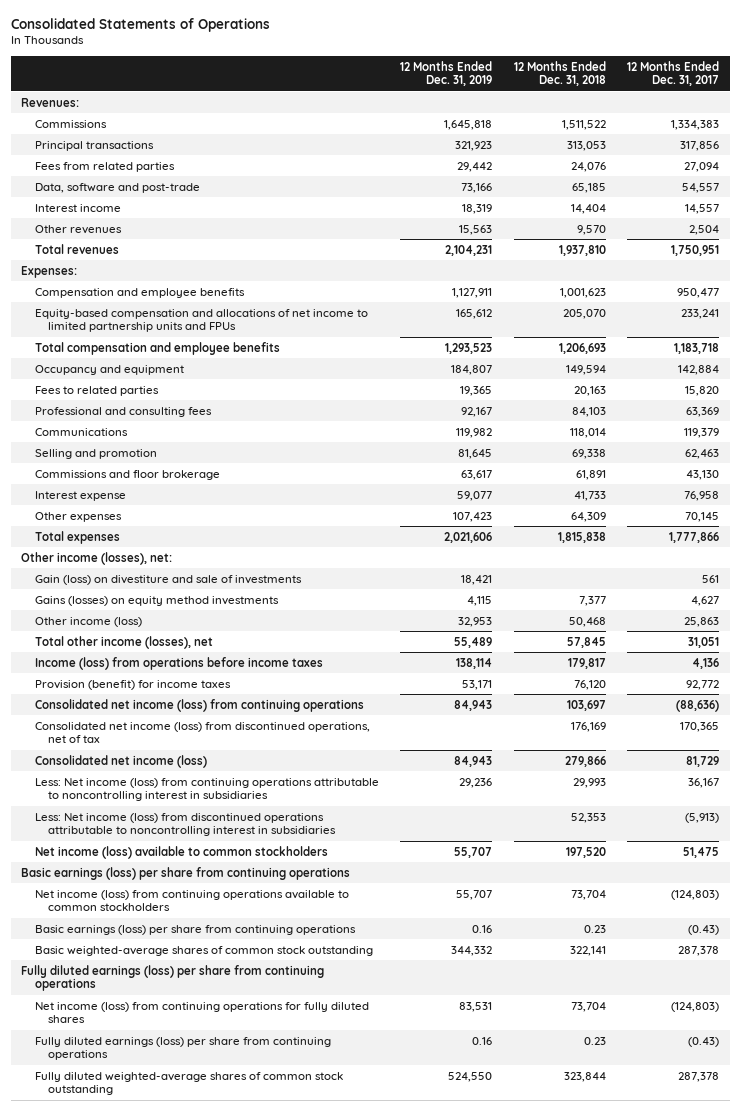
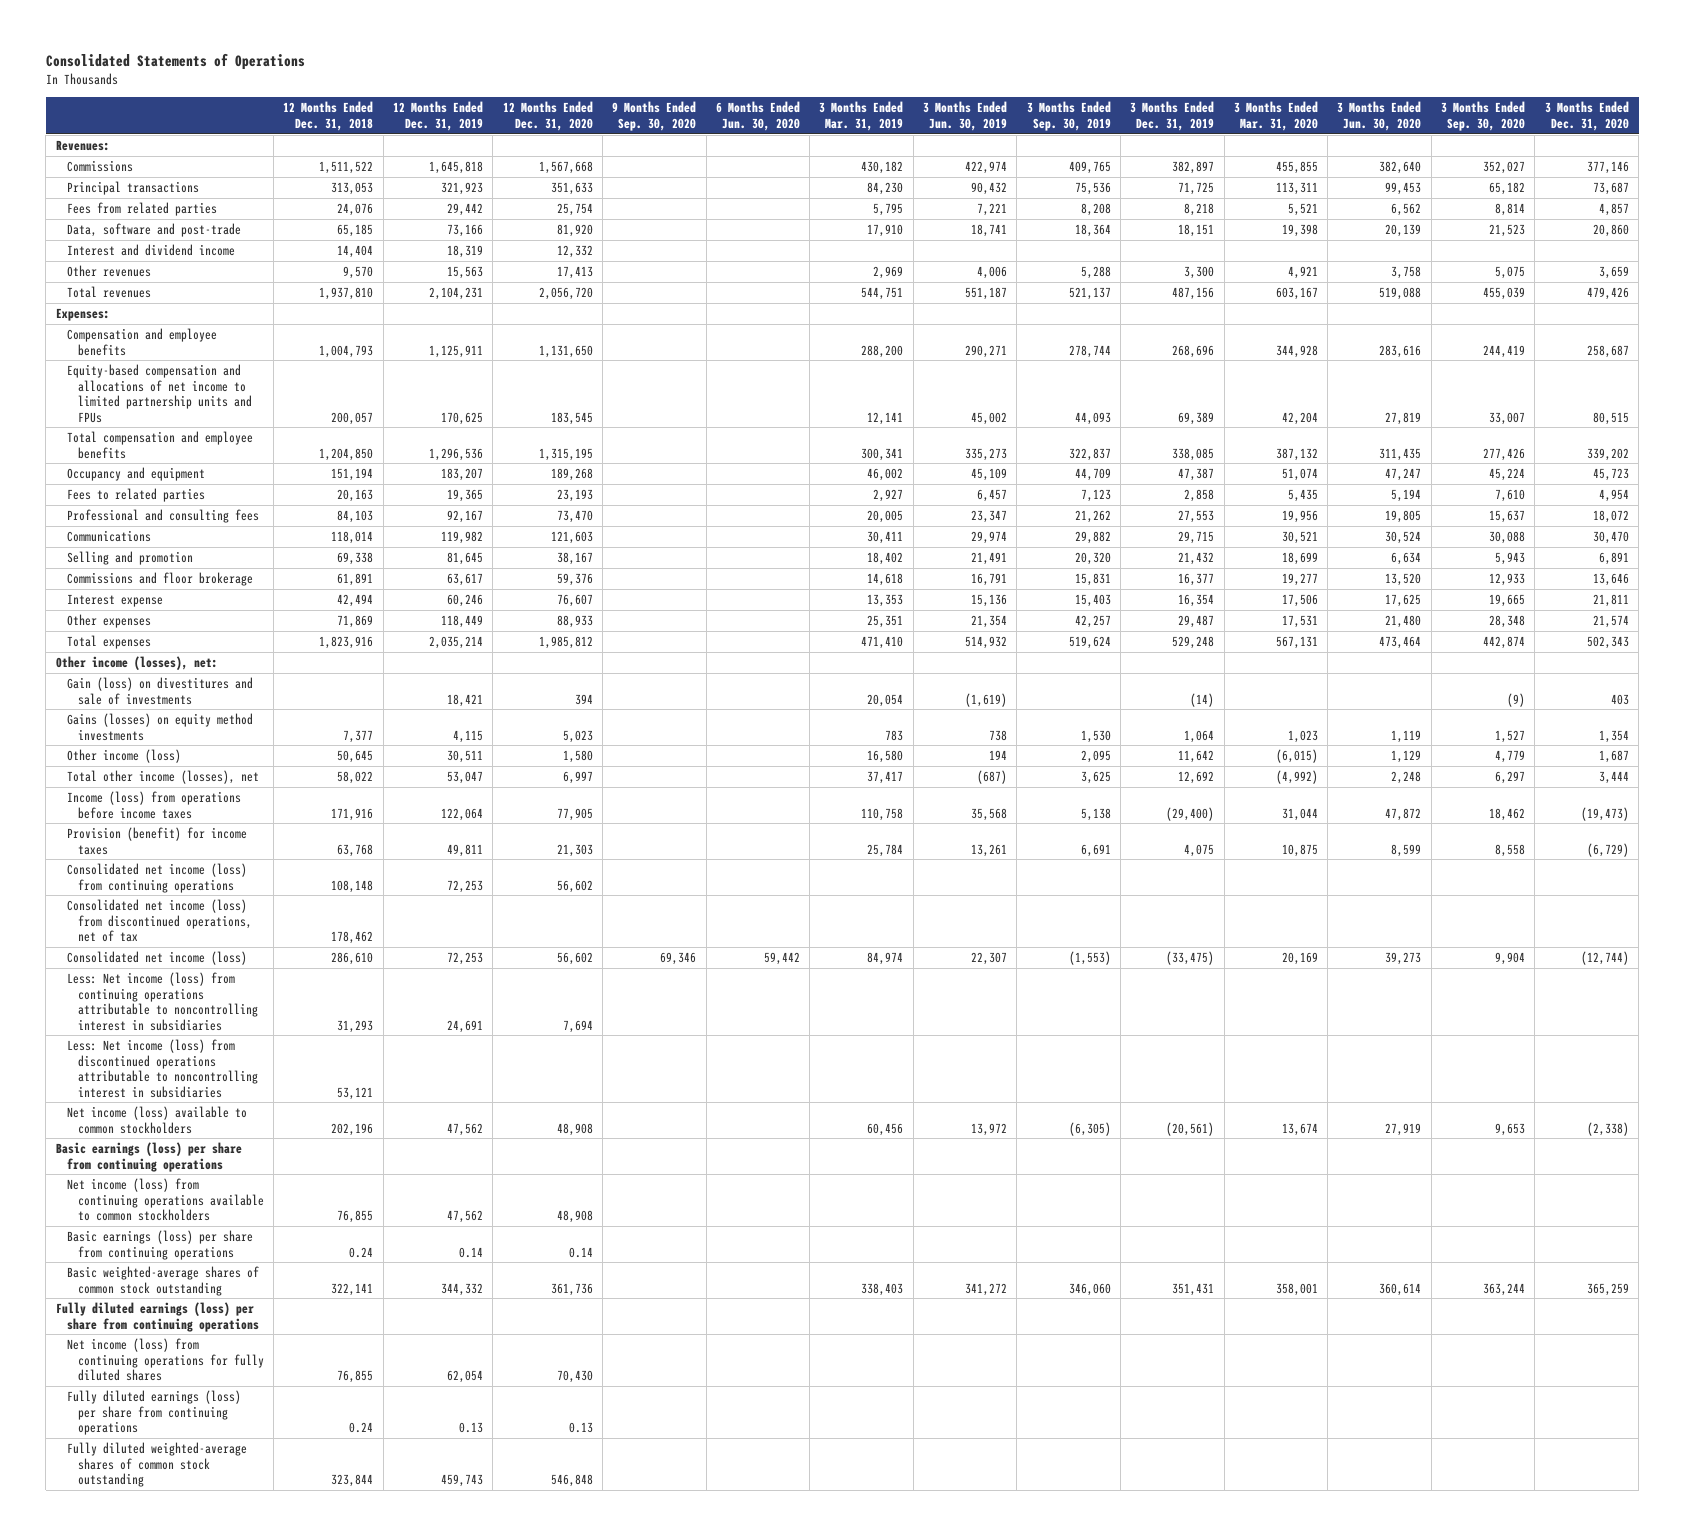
[627,60,720,87] 12 Months Ended Dec. 31, 2017 -> none
none -> [502,101,593,131] 12 Months Ended Dec. 31, 2020
none -> [612,101,697,131] 9 Months Ended Sep. 30, 2020
none -> [715,101,800,131] 6 Months Ended Jun. 30, 2020
none -> [819,101,904,131] 3 Months Ended Mar. 31, 2019
none -> [923,101,1008,131] 3 Months Ended Jun. 30, 2019
none -> [1026,101,1111,131] 3 Months Ended Sep. 30, 2019
none -> [1130,101,1215,131] 3 Months Ended Dec. 31, 2019
none -> [1233,101,1318,131] 3 Months Ended Mar. 31, 2020
none -> [1337,101,1422,131] 3 Months Ended Jun. 30, 2020
none -> [1441,101,1526,131] 3 Months Ended Sep. 30, 2020
none -> [1544,101,1629,131] 3 Months Ended Dec. 31, 2020
[34,203,121,212] Interest income -> [66,244,235,257] Interest and dividend income
[452,287,493,298] 1,127,911 -> [428,344,483,358] 1,125,911
[559,287,606,298] 1,001,623 -> [319,344,374,358] 1,004,793
[456,308,493,319] 165,612 -> [440,411,483,425] 170,625
[562,308,606,319] 205,070 -> [331,411,374,425] 200,057
[445,342,493,354] 1,293,523 -> [428,447,483,461] 1,296,536
[558,342,606,354] 1,206,693 -> [319,447,374,461] 1,204,850
[451,364,493,375] 184,807 -> [440,468,483,482] 183,207
[565,364,606,375] 149,594 -> [331,468,374,482] 151,194
[457,490,493,501] 59,077 -> [446,594,483,608] 60,246
[573,490,606,501] 41,733 -> [337,594,374,608] 42,494
[453,511,493,522] 107,423 -> [440,615,483,629] 118,449
[570,511,606,522] 64,309 -> [337,615,374,629] 71,869
[444,531,493,543] 2,021,606 -> [428,636,483,650] 2,035,214
[557,531,606,543] 1,815,838 -> [319,636,374,650] 1,823,916
[34,574,302,585] Gain (loss) on divestiture and sale of investments -> [66,677,253,705] Gain (loss) on divestitures and sale of investments
[458,616,493,627] 32,953 -> [446,750,483,764] 30,511
[568,616,606,627] 50,468 -> [337,750,374,764] 50,645
[454,636,493,648] 55,489 -> [446,771,483,785] 53,047
[566,636,606,648] 57,845 -> [337,771,374,785] 58,022
[456,657,493,669] 138,114 -> [440,807,483,821] 122,064
[567,657,606,669] 179,817 -> [331,807,374,821] 171,916
[462,679,493,690] 53,171 -> [446,843,483,857] 49,811
[573,679,606,690] 76,120 -> [337,843,374,857] 63,768
[454,699,493,711] 84,943 -> [446,879,483,893] 72,253
[566,699,606,711] 103,697 -> [331,879,374,893] 108,148
[570,721,606,732] 176,169 -> [331,931,374,945] 178,462
[454,755,493,767] 84,943 -> [446,952,483,966] 72,253
[564,755,606,767] 279,866 -> [331,952,374,966] 286,610
[459,777,493,788] 29,236 -> [446,1019,483,1033] 24,691
[572,777,606,788] 29,993 -> [337,1019,374,1033] 31,293
[570,812,606,823] 52,353 -> [337,1086,374,1100] 53,121
[454,846,493,858] 55,707 -> [446,1122,483,1136] 47,562
[565,846,606,858] 197,520 -> [331,1122,374,1136] 202,196
[456,889,493,900] 55,707 -> [446,1210,483,1224] 47,562
[570,889,606,900] 73,704 -> [337,1210,374,1224] 76,855
[472,924,493,933] 0.16 -> [458,1246,483,1258] 0.14
[583,924,606,933] 0.23 -> [349,1246,374,1258] 0.24
[459,1001,493,1012] 83,531 -> [446,1370,483,1384] 62,054
[570,1001,606,1012] 73,704 -> [337,1370,374,1384] 76,855
[472,1036,493,1045] 0.16 -> [458,1422,483,1434] 0.13
[583,1036,606,1045] 0.23 -> [349,1422,374,1434] 0.24
[448,1071,493,1082] 524,550 -> [440,1474,483,1488] 459,743

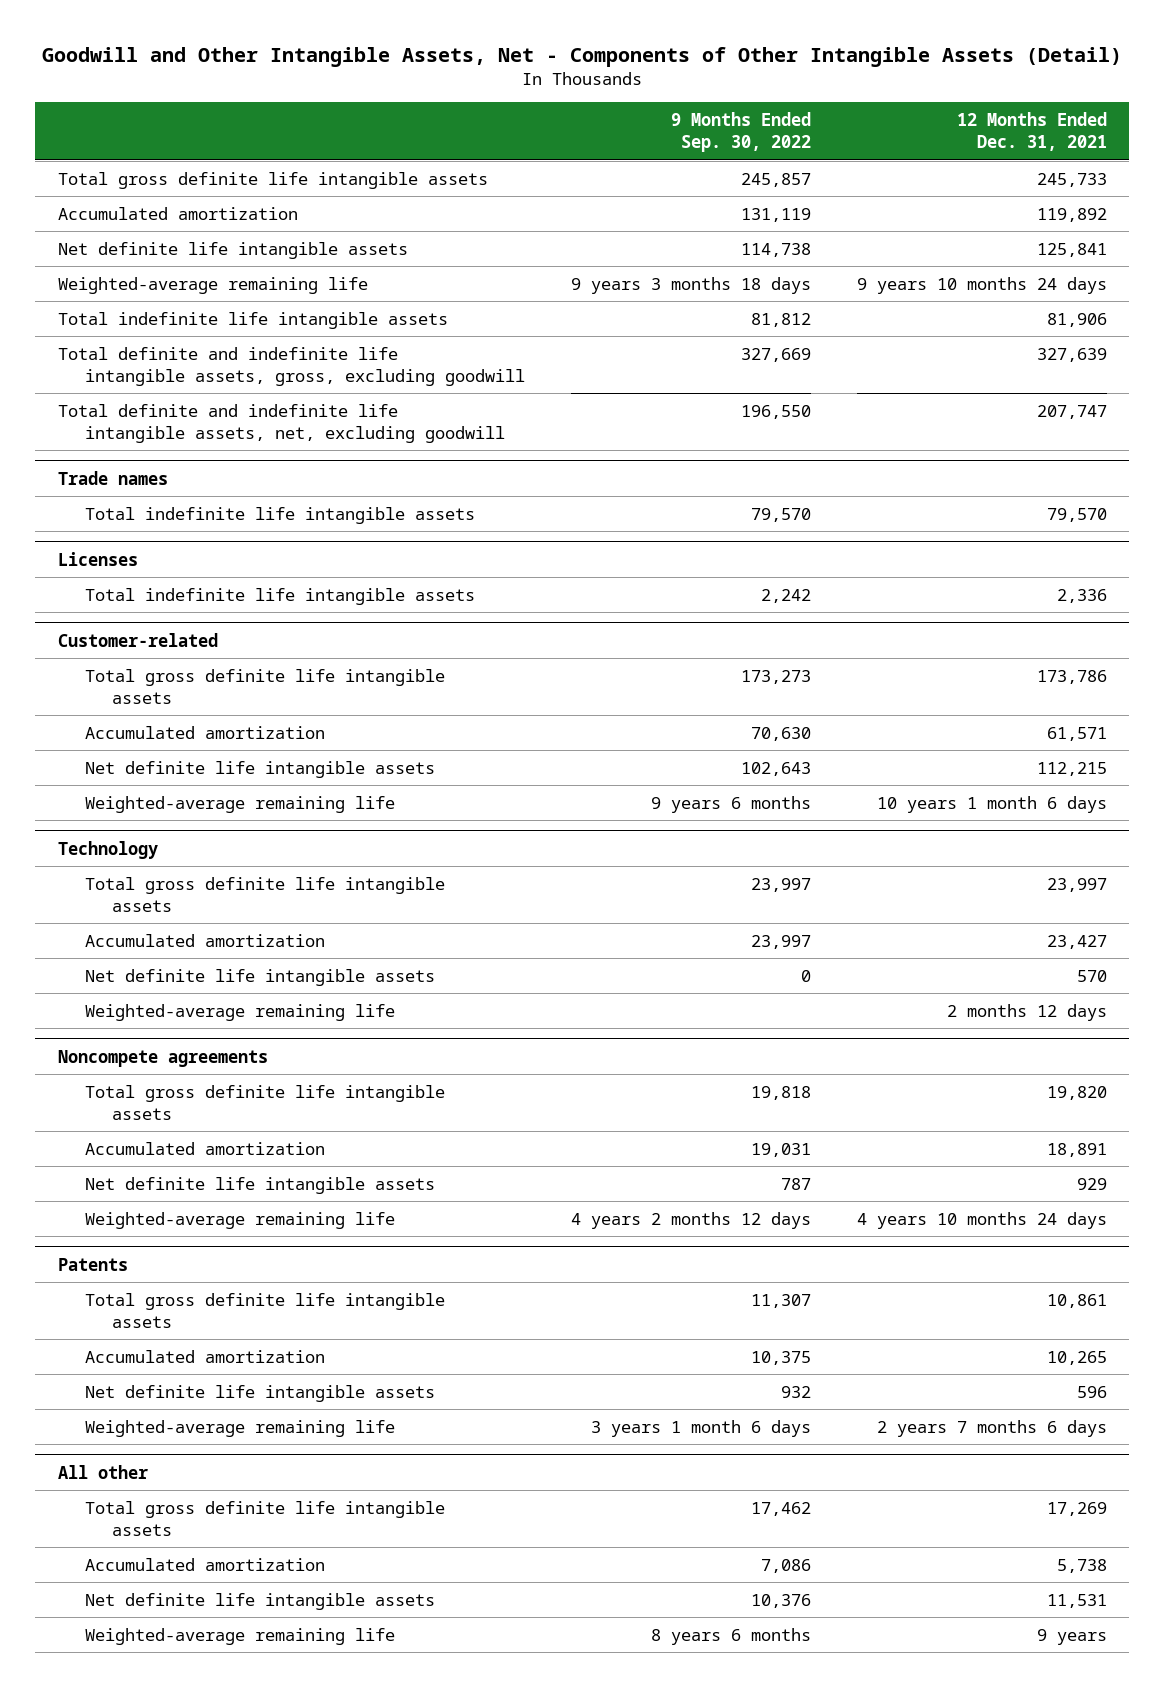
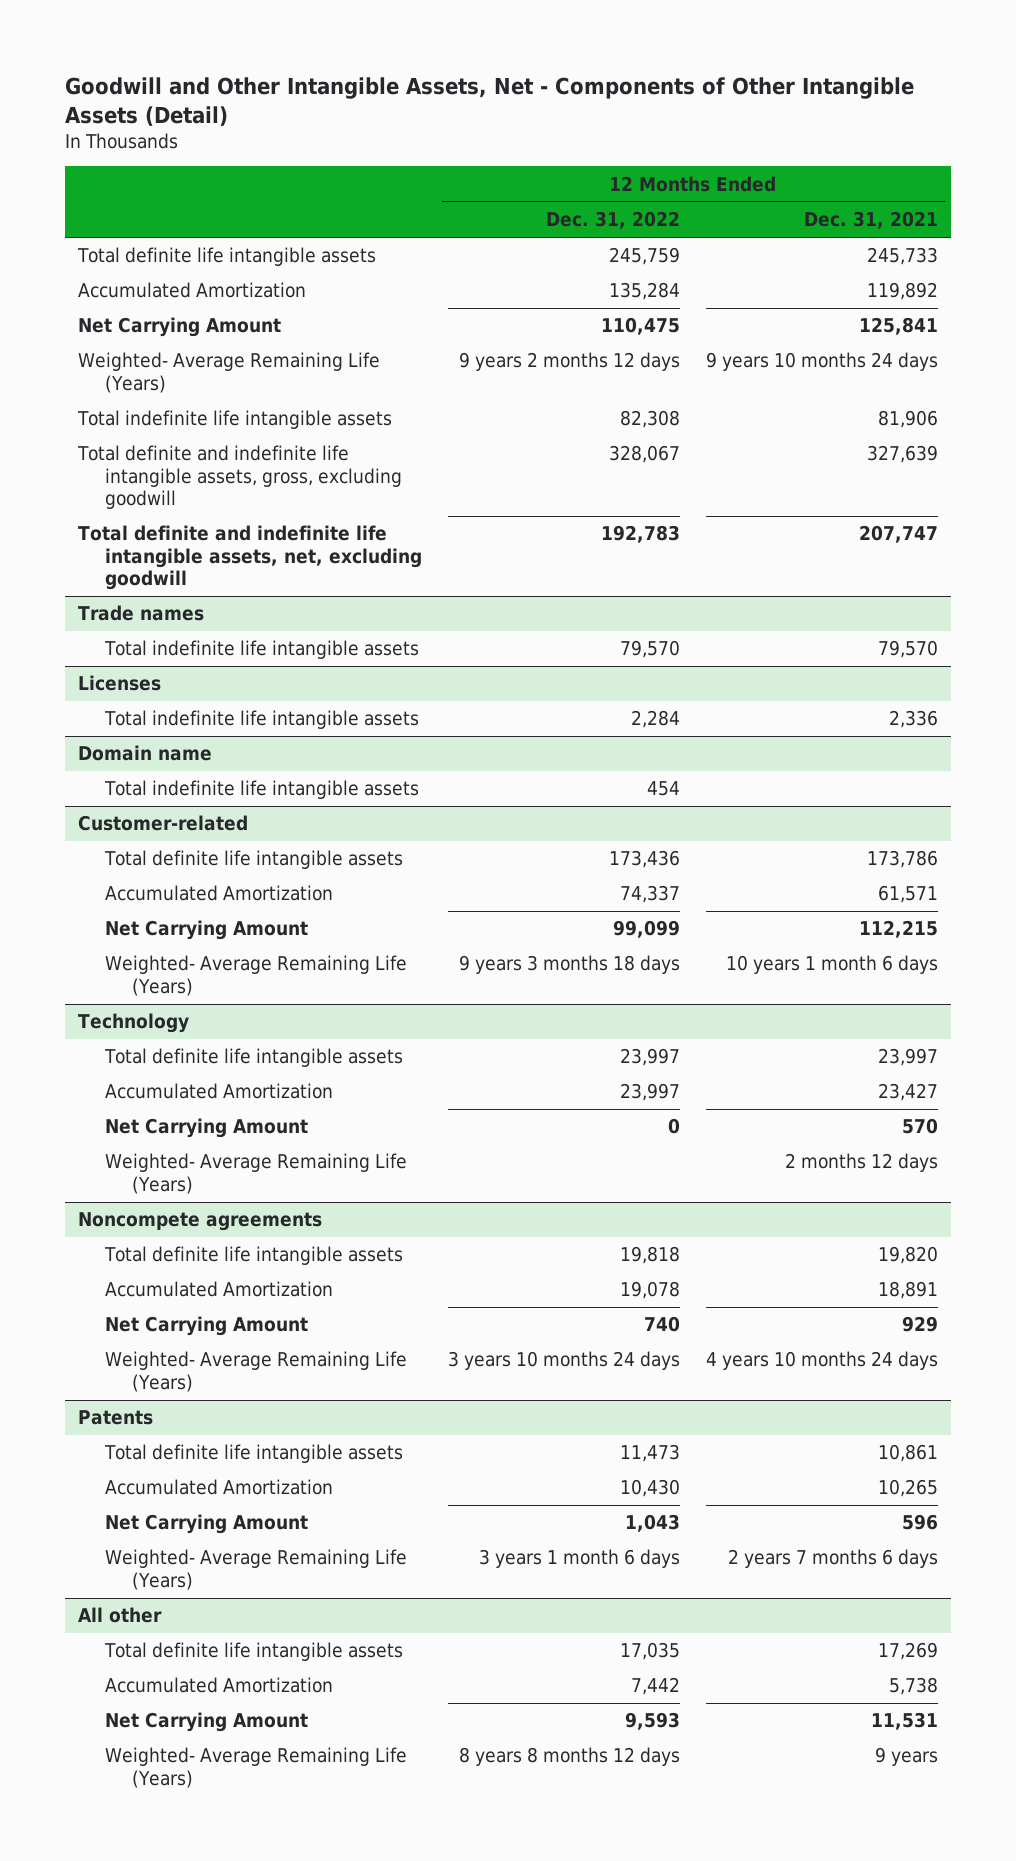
[670,112,811,153] 9 Months Ended Sep. 30, 2022 -> none
none -> [546,211,681,230] Dec. 31, 2022
[58,171,489,189] Total gross definite life intangible assets -> [76,247,376,267] Total definite life intangible assets
[58,206,299,220] Accumulated amortization -> [77,282,306,299] Accumulated Amortization
[58,241,409,259] Net definite life intangible assets -> [77,317,281,338] Net Carrying Amount
[58,276,369,294] Weighted-average remaining life -> [77,352,380,393] Weighted- Average Remaining Life (Years)
none -> [77,745,212,762] Domain name
none -> [103,780,419,800] Total indefinite life intangible assets
[85,668,446,704] Total gross definite life intangible assets -> [103,850,403,870] Total definite life intangible assets
[85,725,326,739] Accumulated amortization -> [104,885,333,902] Accumulated Amortization
[85,760,436,778] Net definite life intangible assets -> [104,920,308,941] Net Carrying Amount
[85,795,396,813] Weighted-average remaining life -> [104,955,407,996] Weighted- Average Remaining Life (Years)
[85,876,446,912] Total gross definite life intangible assets -> [103,1048,403,1068] Total definite life intangible assets
[85,933,326,947] Accumulated amortization -> [104,1083,333,1100] Accumulated Amortization
[85,968,436,986] Net definite life intangible assets -> [104,1118,308,1139] Net Carrying Amount
[85,1003,396,1021] Weighted-average remaining life -> [104,1153,407,1194] Weighted- Average Remaining Life (Years)
[85,1084,446,1120] Total gross definite life intangible assets -> [103,1246,403,1266] Total definite life intangible assets
[85,1141,326,1155] Accumulated amortization -> [104,1281,333,1298] Accumulated Amortization
[85,1176,436,1194] Net definite life intangible assets -> [104,1316,308,1337] Net Carrying Amount
[85,1211,396,1229] Weighted-average remaining life -> [104,1351,407,1392] Weighted- Average Remaining Life (Years)
[85,1292,446,1328] Total gross definite life intangible assets -> [103,1444,403,1464] Total definite life intangible assets
[85,1349,326,1363] Accumulated amortization -> [104,1479,333,1496] Accumulated Amortization
[85,1384,436,1402] Net definite life intangible assets -> [104,1514,308,1535] Net Carrying Amount
[85,1419,396,1437] Weighted-average remaining life -> [104,1549,407,1590] Weighted- Average Remaining Life (Years)
[85,1500,446,1536] Total gross definite life intangible assets -> [103,1642,403,1662] Total definite life intangible assets
[85,1557,326,1571] Accumulated amortization -> [104,1677,333,1694] Accumulated Amortization
[85,1592,436,1610] Net definite life intangible assets -> [104,1712,308,1733] Net Carrying Amount
[85,1627,396,1645] Weighted-average remaining life -> [104,1747,407,1788] Weighted- Average Remaining Life (Years)

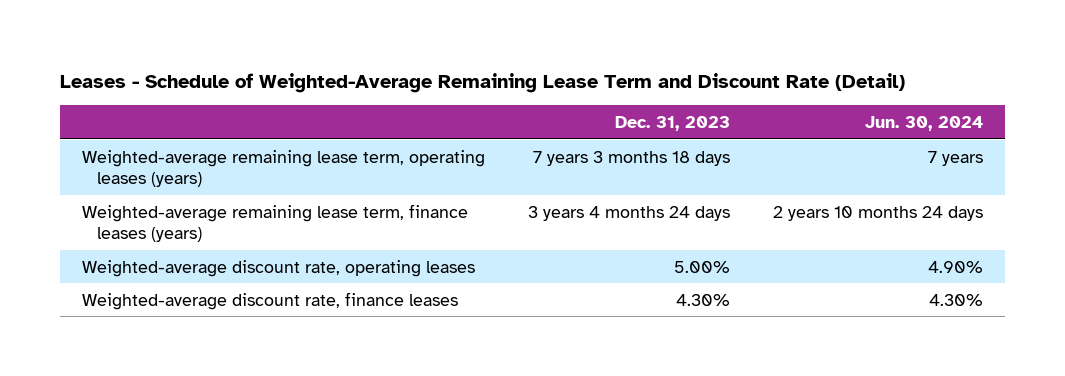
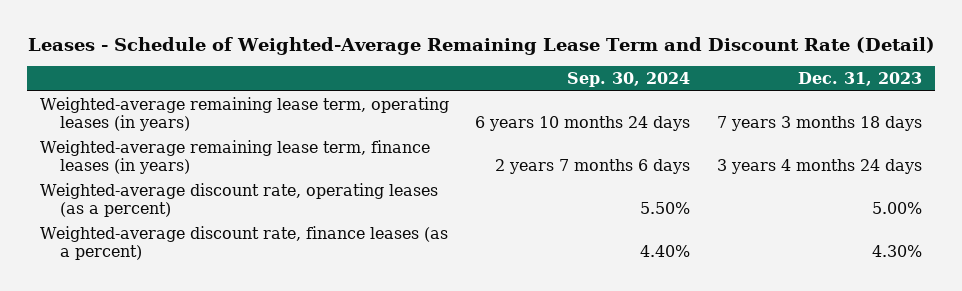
[864,115,983,131] Jun. 30, 2024 -> none
none -> [567,71,691,87] Sep. 30, 2024
[81,149,485,188] Weighted-average remaining lease term, operating leases (years) -> [39,96,449,131] Weighted-average remaining lease term, operating leases (in years)
[81,203,468,243] Weighted-average remaining lease term, finance leases (years) -> [39,139,430,174] Weighted-average remaining lease term, finance leases (in years)
[81,259,475,277] Weighted-average discount rate, operating leases -> [39,182,438,217] Weighted-average discount rate, operating leases (as a percent)
[81,291,458,310] Weighted-average discount rate, finance leases -> [39,225,448,260] Weighted-average discount rate, finance leases (as a percent)

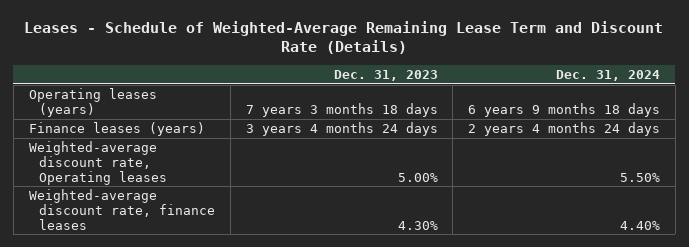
[27,36,935,55] Leases - Schedule of Weighted-Average Remaining Lease Term and Discount Rate (Detail) -> [24,20,664,55] Leases - Schedule of Weighted-Average Remaining Lease Term and Discount Rate (Details)
[567,71,691,87] Sep. 30, 2024 -> none
none -> [556,69,661,81] Dec. 31, 2024
[39,96,449,131] Weighted-average remaining lease term, operating leases (in years) -> [28,87,157,117] Operating leases (years)
[39,139,430,174] Weighted-average remaining lease term, finance leases (in years) -> [28,121,205,136] Finance leases (years)
[39,182,438,217] Weighted-average discount rate, operating leases (as a percent) -> [28,140,168,185] Weighted-average discount rate, Operating leases
[39,225,448,260] Weighted-average discount rate, finance leases (as a percent) -> [28,188,216,230] Weighted-average discount rate, finance leases

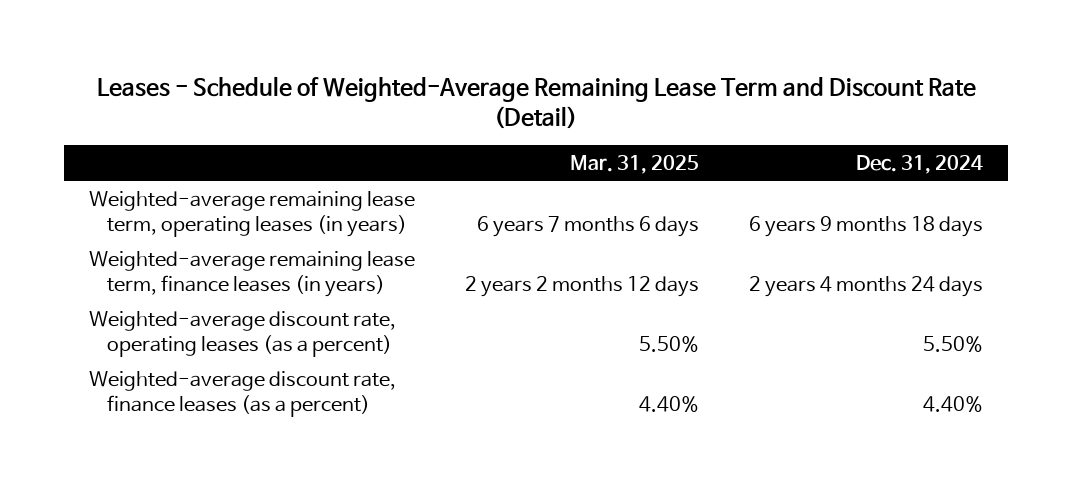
[24,20,664,55] Leases - Schedule of Weighted-Average Remaining Lease Term and Discount Rate (Details) -> [96,75,976,130] Leases - Schedule of Weighted-Average Remaining Lease Term and Discount Rate (Detail)
[333,69,438,81] Dec. 31, 2023 -> none
none -> [569,154,699,174] Mar. 31, 2025
[28,87,157,117] Operating leases (years) -> [88,190,415,237] Weighted-average remaining lease term, operating leases (in years)
[28,121,205,136] Finance leases (years) -> [88,250,415,297] Weighted-average remaining lease term, finance leases (in years)
[28,140,168,185] Weighted-average discount rate, Operating leases -> [88,310,396,357] Weighted-average discount rate, operating leases (as a percent)
[28,188,216,230] Weighted-average discount rate, finance leases -> [88,370,396,417] Weighted-average discount rate, finance leases (as a percent)

